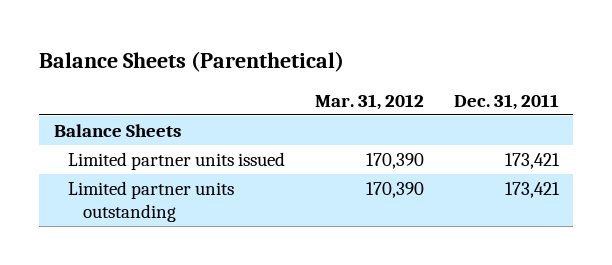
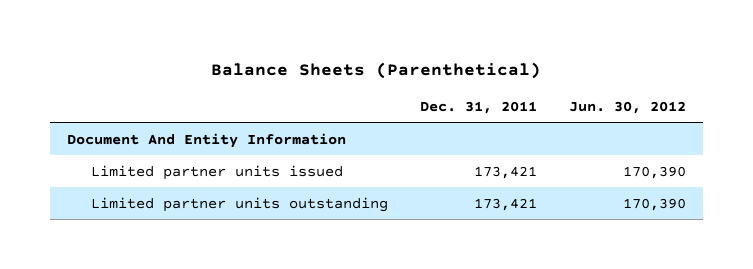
[314,93,424,110] Mar. 31, 2012 -> none
none -> [569,100,687,114] Jun. 30, 2012
[53,123,181,137] Balance Sheets -> [66,132,346,148] Document And Entity Information

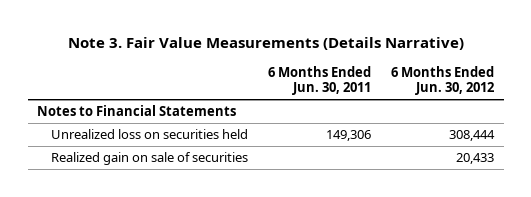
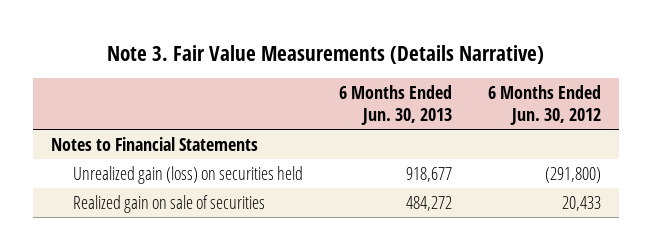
[267,65,371,96] 6 Months Ended Jun. 30, 2011 -> none
none -> [339,85,453,125] 6 Months Ended Jun. 30, 2013
[51,129,249,140] Unrealized loss on securities held -> [73,165,304,184] Unrealized gain (loss) on securities held
[448,130,495,142] 308,444 -> [545,166,602,183] (291,800)

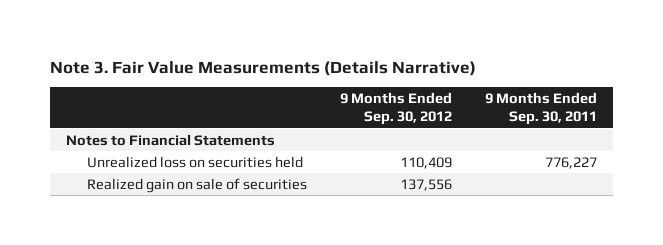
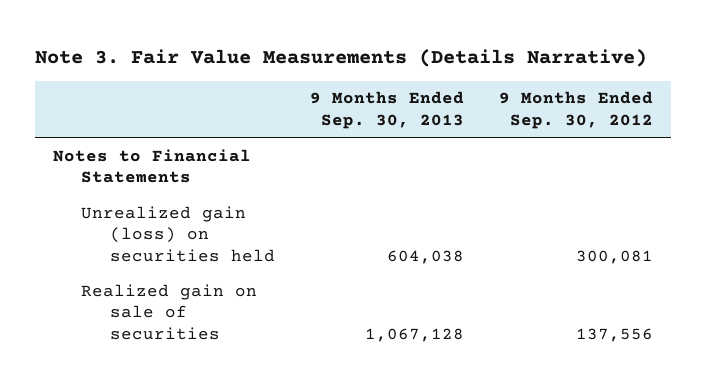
[484,92,597,126] 9 Months Ended Sep. 30, 2011 -> none
none -> [310,91,465,129] 9 Months Ended Sep. 30, 2013
[86,156,303,169] Unrealized loss on securities held -> [81,205,275,262] Unrealized gain (loss) on securities held
[399,157,452,170] 110,409 -> [576,249,654,264] 300,081

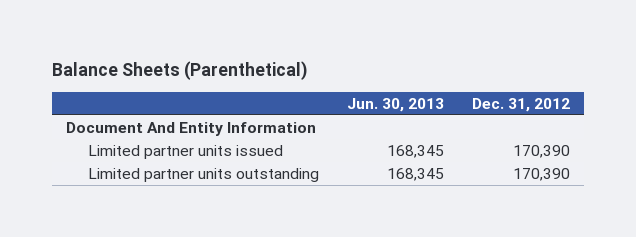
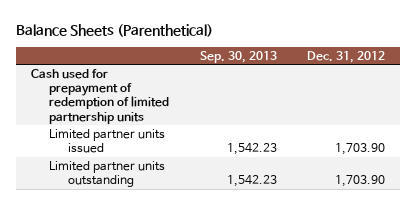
[346,97,444,112] Jun. 30, 2013 -> none
none -> [199,50,277,63] Sep. 30, 2013
[66,122,317,137] Document And Entity Information -> [31,69,170,124] Cash used for prepayment of redemption of limited partnership units
[512,145,570,159] 170,390 -> [335,143,386,156] 1,703.90
[512,168,570,182] 170,390 -> [335,175,386,188] 1,703.90

